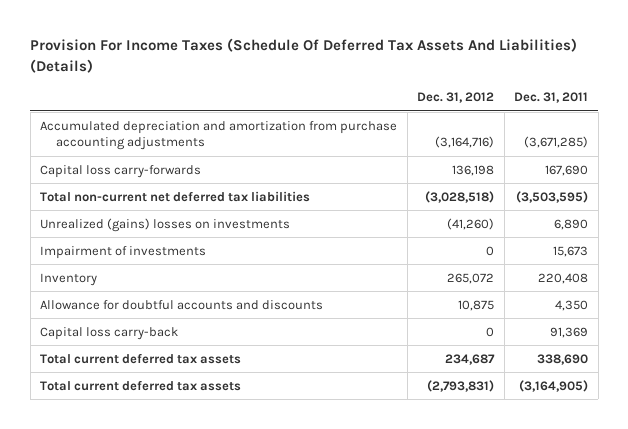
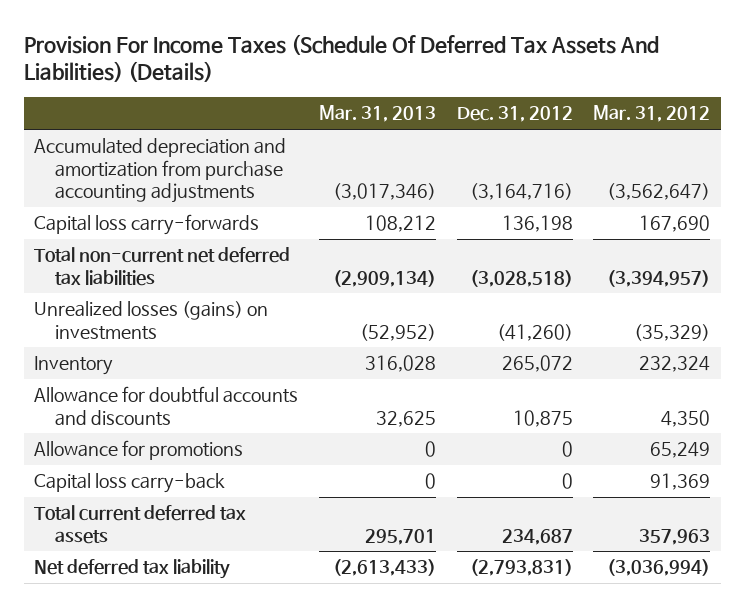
[514,92,589,104] Dec. 31, 2011 -> none
none -> [319,105,437,123] Mar. 31, 2013
none -> [593,105,711,123] Mar. 31, 2012
[40,245,207,259] Impairment of investments -> none
[40,217,291,232] Unrealized (gains) losses on investments -> [34,301,269,340] Unrealized losses (gains) on investments
none -> [34,440,244,461] Allowance for promotions
[40,379,242,391] Total current deferred tax assets -> [34,559,231,580] Net deferred tax liability

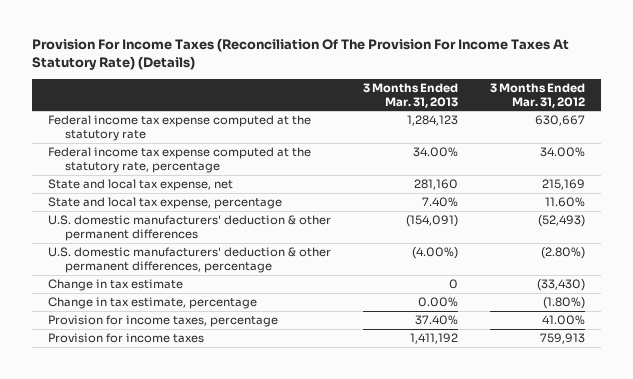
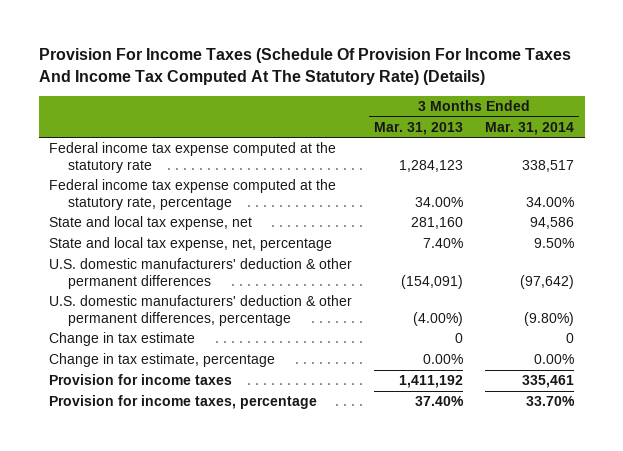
[31,38,569,71] Provision For Income Taxes (Reconciliation Of The Provision For Income Taxes At Statutory Rate) (Details) -> [38,48,571,86] Provision For Income Taxes (Schedule Of Provision For Income Taxes And Income Tax Computed At The Statutory Rate) (Details)
[490,82,586,108] 3 Months Ended Mar. 31, 2012 -> none
none -> [484,121,574,135] Mar. 31, 2014
[47,197,282,210] State and local tax expense, percentage -> [49,237,333,252] State and local tax expense, net, percentage
[47,315,278,328] Provision for income taxes, percentage -> [49,395,318,410] Provision for income taxes, percentage

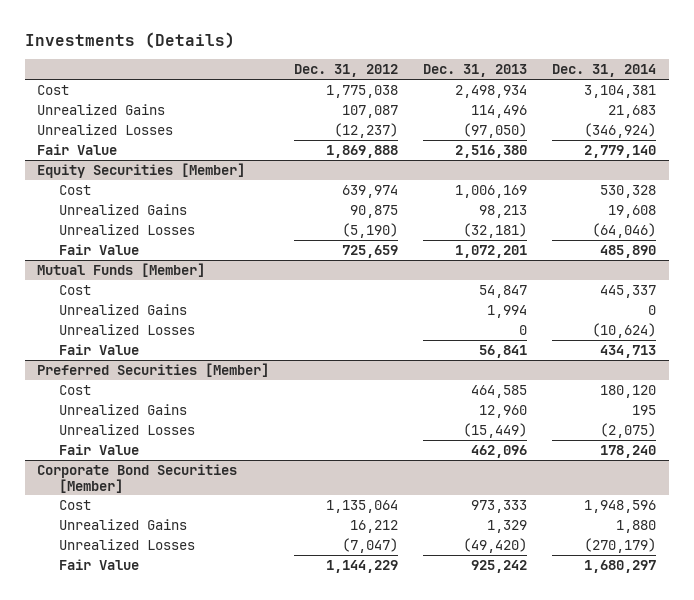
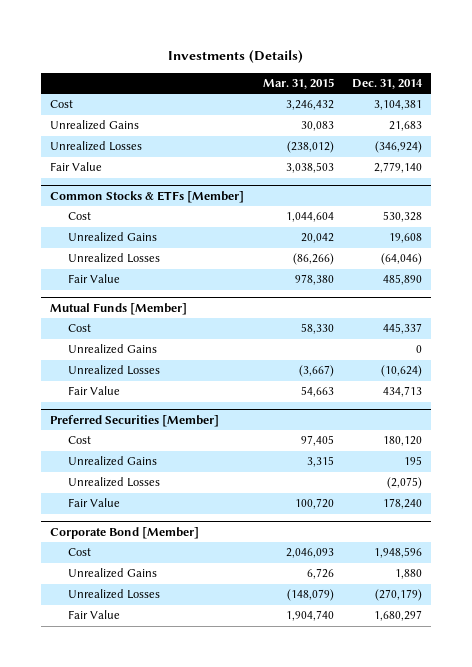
[294,64,399,78] Dec. 31, 2012 -> none
[423,64,528,78] Dec. 31, 2013 -> none
none -> [262,77,334,89] Mar. 31, 2015
[37,162,246,178] Equity Securities [Member] -> [50,190,245,203] Common Stocks & ETFs [Member]
[37,463,238,493] Corporate Bond Securities [Member] -> [50,526,200,539] Corporate Bond [Member]

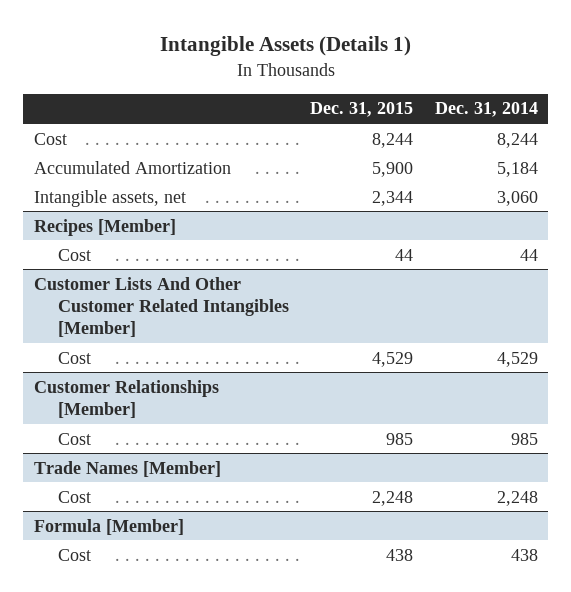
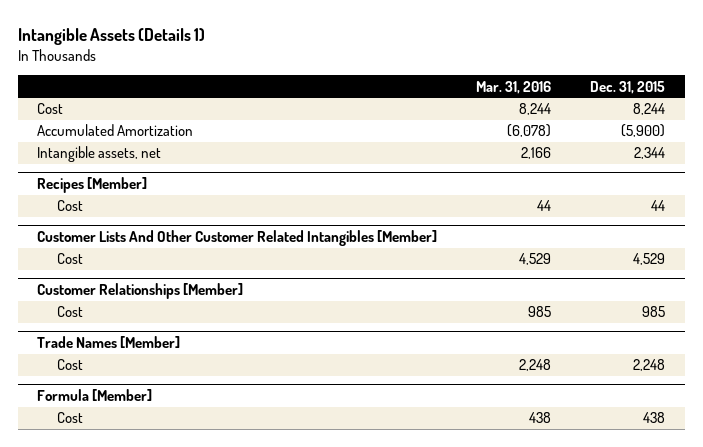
[434,102,538,118] Dec. 31, 2014 -> none
none -> [476,80,552,94] Mar. 31, 2016
[372,161,414,177] 5,900 -> [621,124,666,138] (5,900)

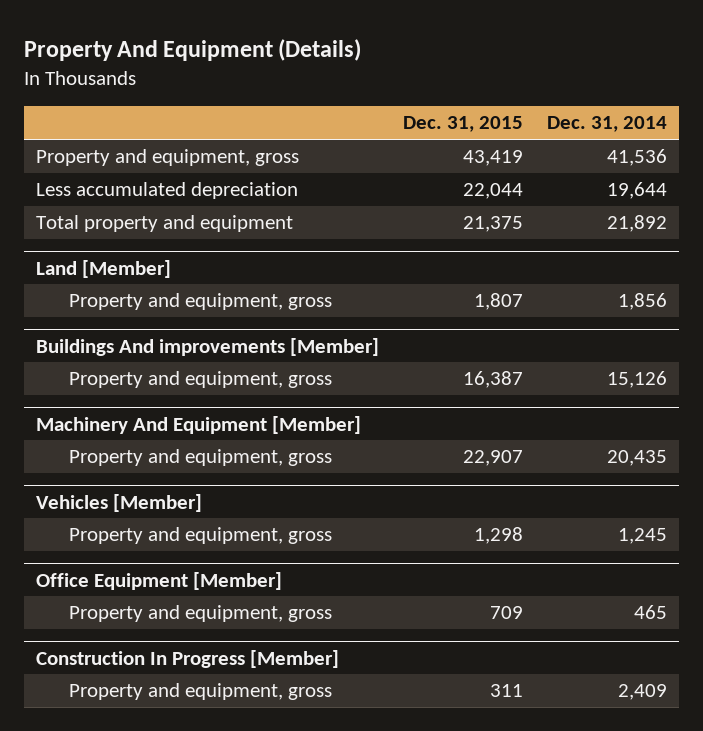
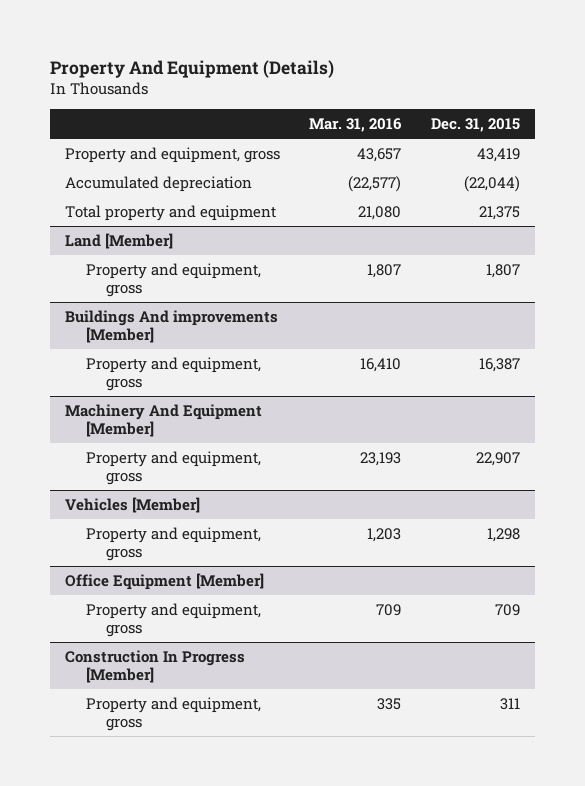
[546,116,667,133] Dec. 31, 2014 -> none
none -> [309,118,403,133] Mar. 31, 2016
[36,182,299,200] Less accumulated depreciation -> [64,175,252,192] Accumulated depreciation
[463,183,524,200] 22,044 -> [463,175,520,192] (22,044)

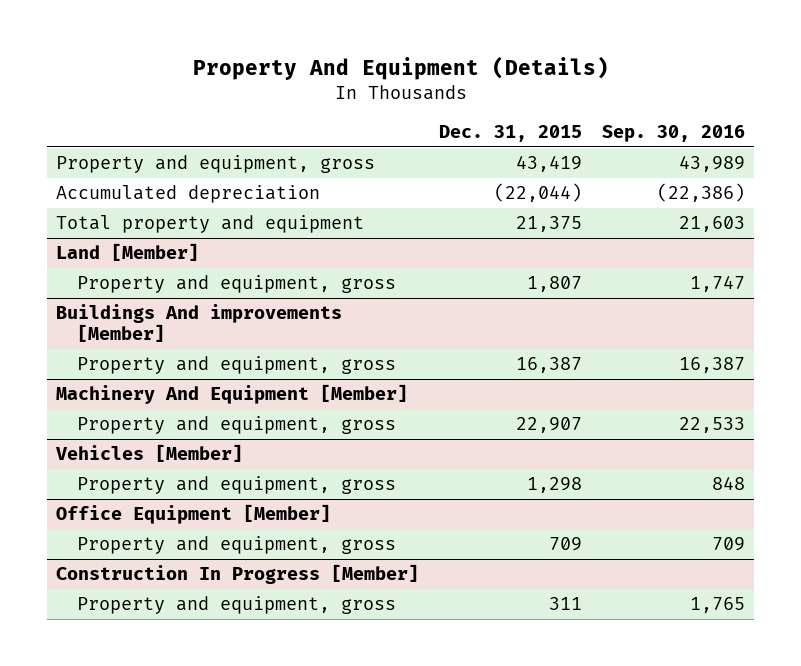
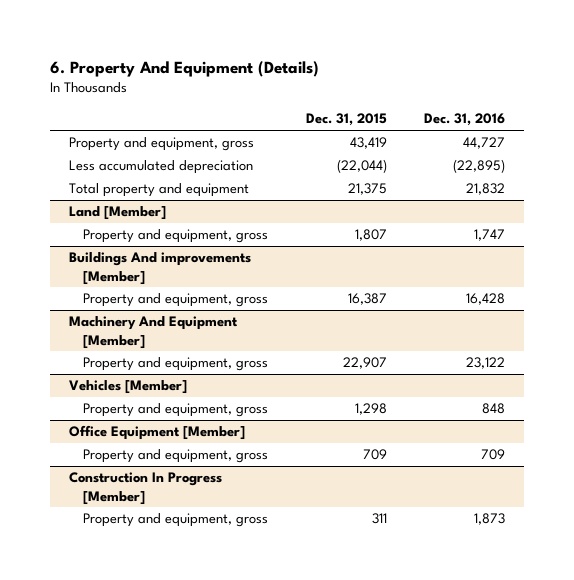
[192,55,609,80] Property And Equipment (Details) -> [49,60,319,77] 6. Property And Equipment (Details)
[601,125,745,143] Sep. 30, 2016 -> none
none -> [424,113,506,127] Dec. 31, 2016
[56,185,321,204] Accumulated depreciation -> [68,160,253,175] Less accumulated depreciation

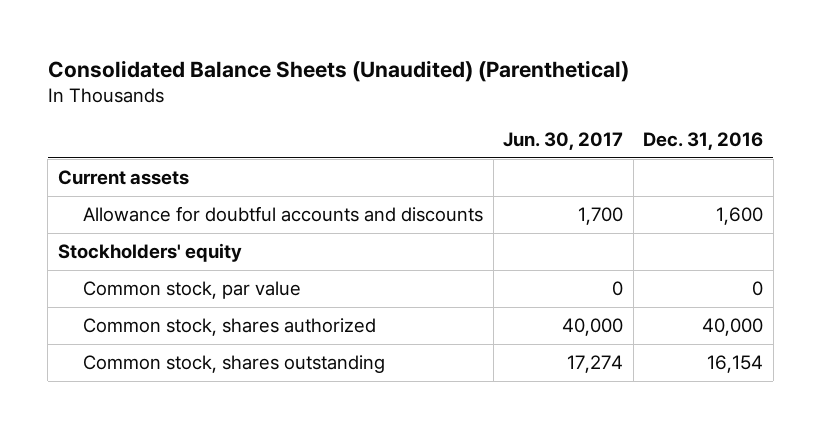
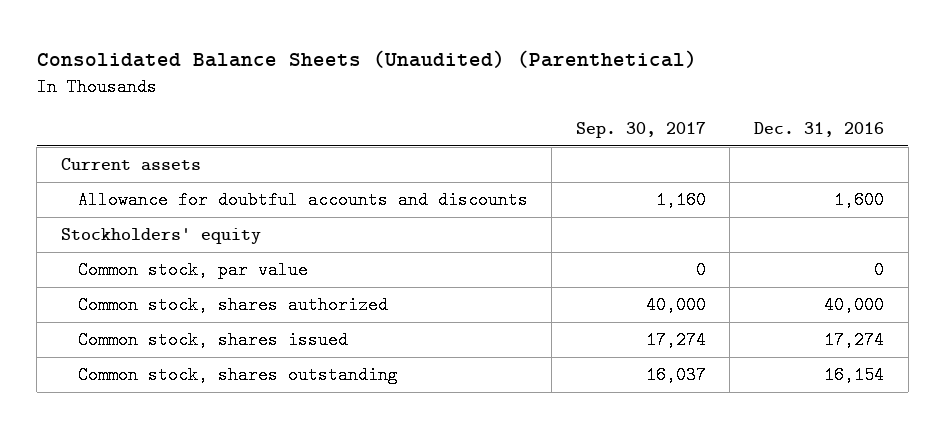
[503,132,624,151] Jun. 30, 2017 -> none
none -> [575,122,706,139] Sep. 30, 2017
none -> [77,331,348,350] Common stock, shares issued

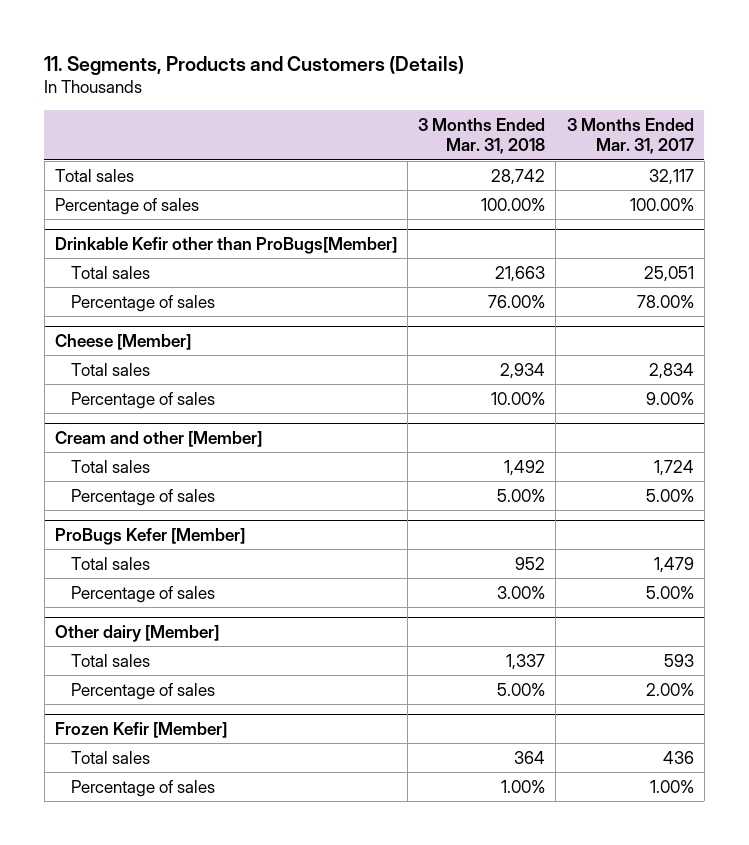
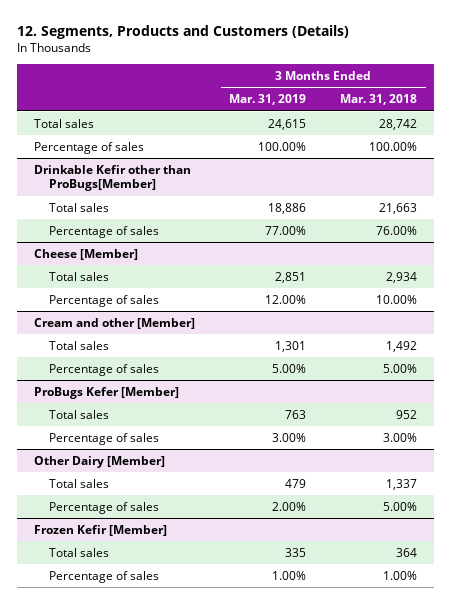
[44,55,465,75] 11. Segments, Products and Customers (Details) -> [17,24,350,39] 12. Segments, Products and Customers (Details)
[566,117,694,155] 3 Months Ended Mar. 31, 2017 -> none
none -> [229,94,307,106] Mar. 31, 2019
[55,625,220,643] Other dairy [Member] -> [34,455,166,468] Other Dairy [Member]

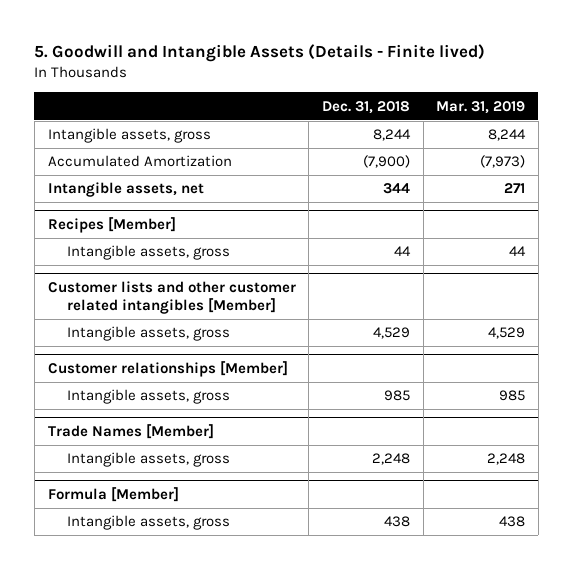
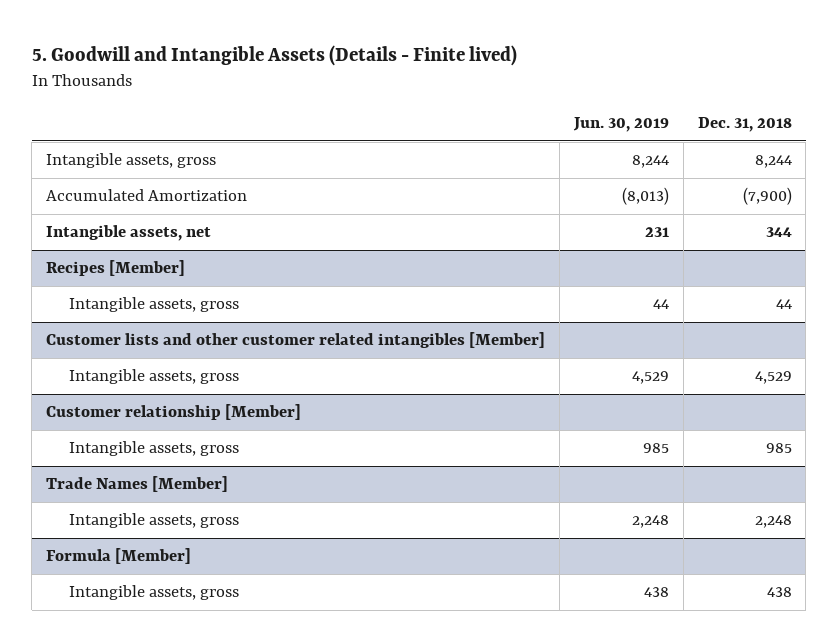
[436,100,526,114] Mar. 31, 2019 -> none
none -> [572,116,669,132] Jun. 30, 2019
[47,361,288,378] Customer relationships [Member] -> [46,404,302,421] Customer relationship [Member]

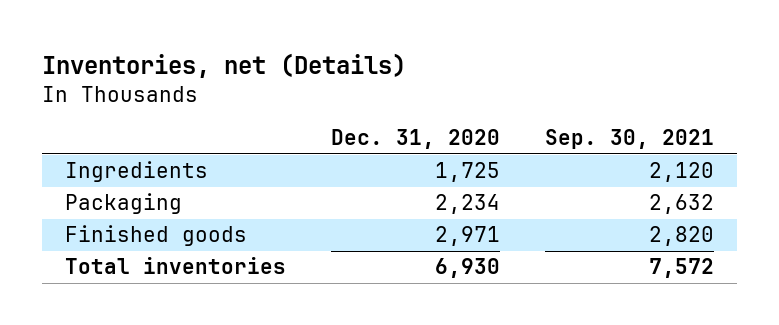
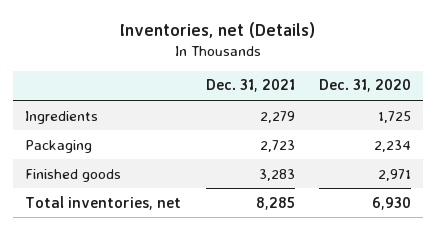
[545,129,715,150] Sep. 30, 2021 -> none
none -> [205,79,295,93] Dec. 31, 2021
[64,257,286,275] Total inventories -> [25,195,182,210] Total inventories, net

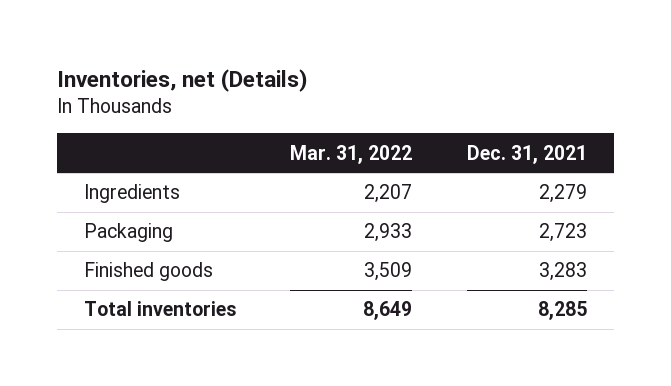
[319,79,412,93] Dec. 31, 2020 -> none
none -> [290,144,413,164] Mar. 31, 2022
[25,195,182,210] Total inventories, net -> [83,301,236,317] Total inventories

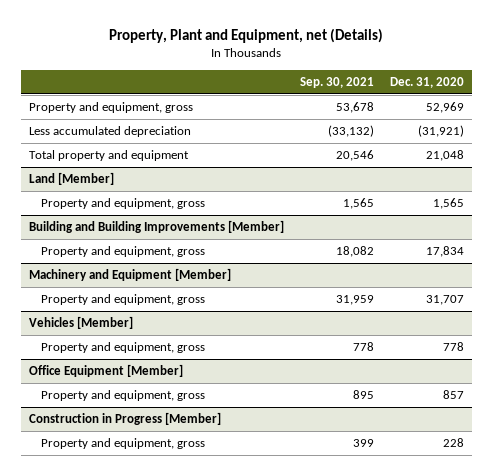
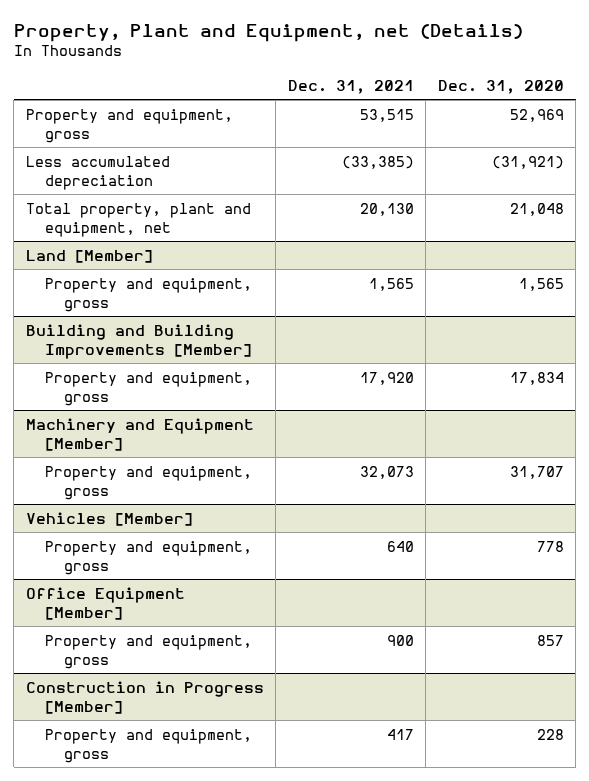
[299,76,374,88] Sep. 30, 2021 -> none
none -> [287,79,414,94] Dec. 31, 2021
[28,150,189,162] Total property and equipment -> [25,202,251,237] Total property, plant and equipment, net

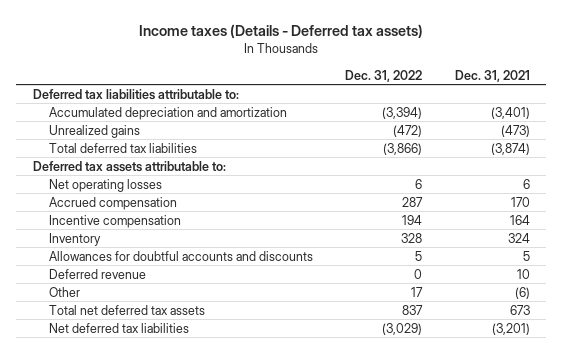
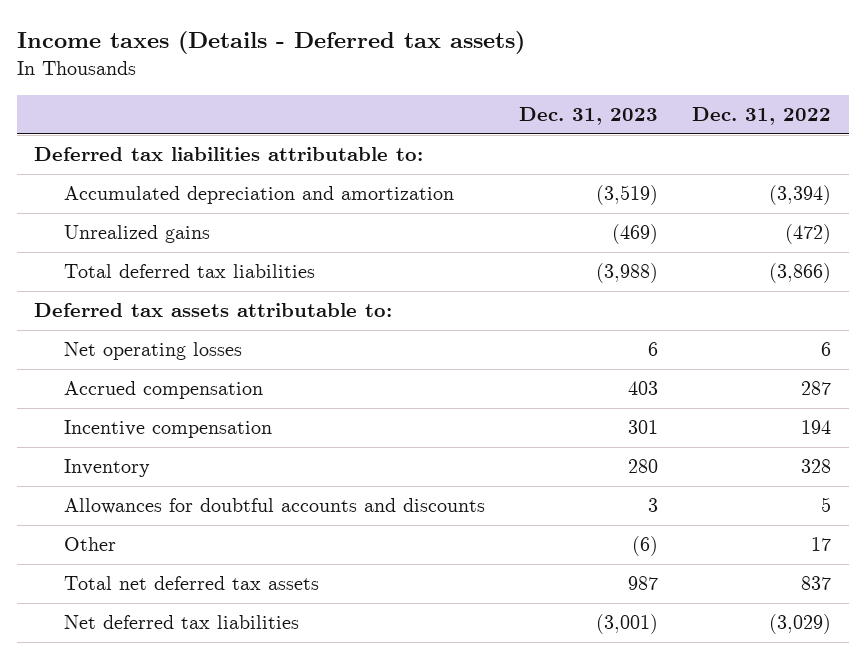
[454,69,530,82] Dec. 31, 2021 -> none
none -> [519,106,659,125] Dec. 31, 2023
[48,268,146,279] Deferred revenue -> none

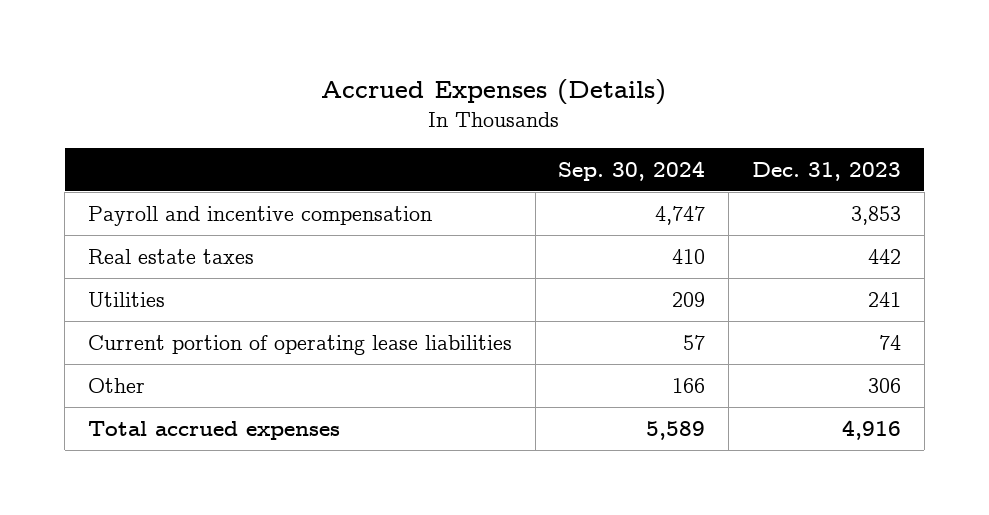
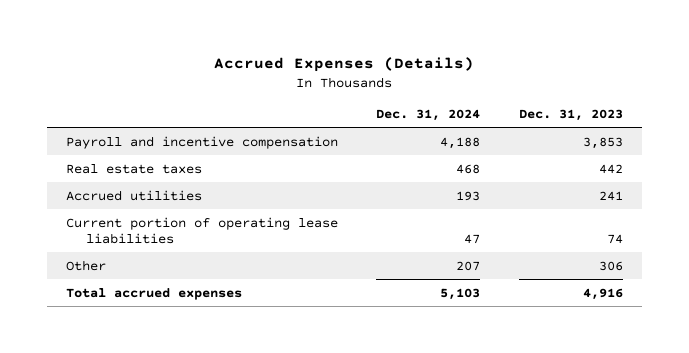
[558,160,706,181] Sep. 30, 2024 -> none
none -> [376,108,481,121] Dec. 31, 2024
[87,291,165,307] Utilities -> [65,189,202,201] Accrued utilities

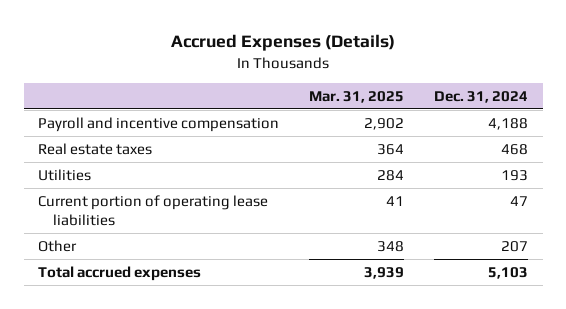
[518,108,623,121] Dec. 31, 2023 -> none
none -> [309,90,405,103] Mar. 31, 2025
[65,189,202,201] Accrued utilities -> [38,168,92,181] Utilities

